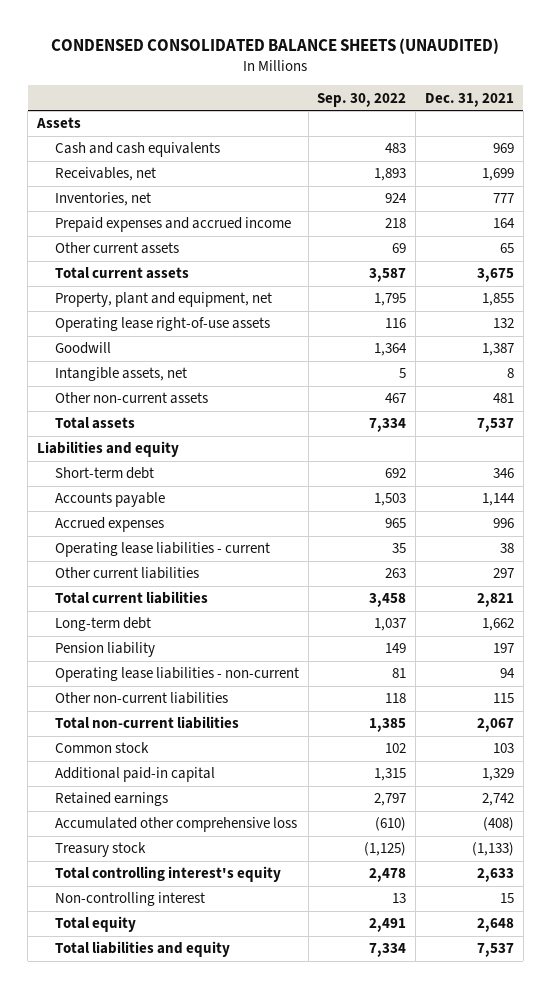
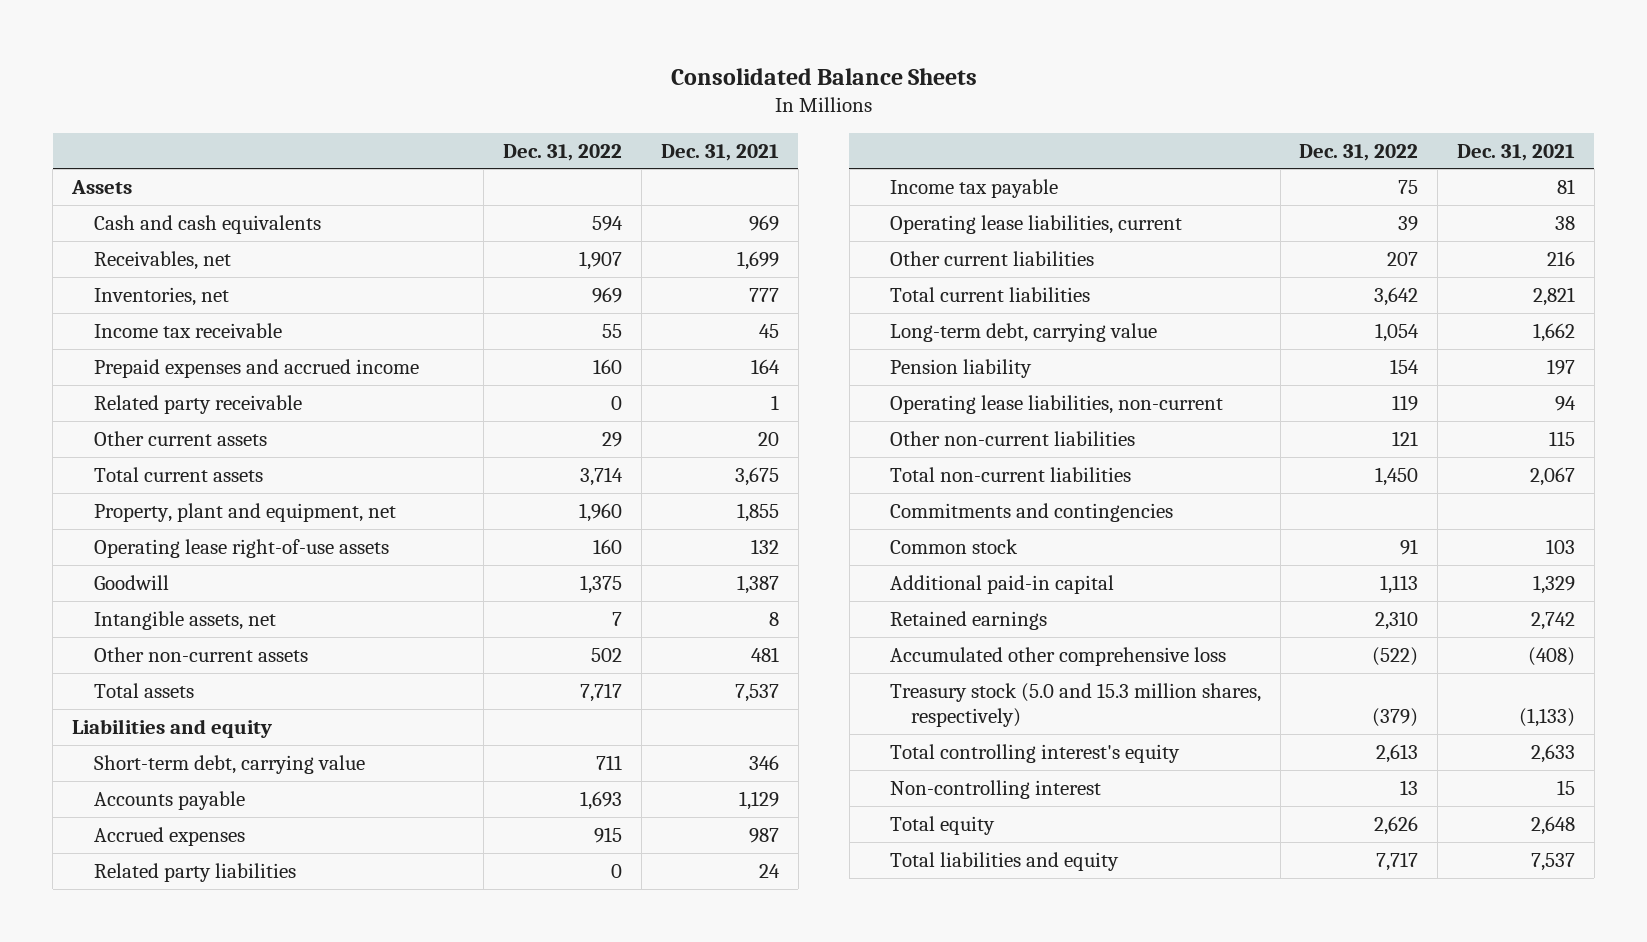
[51,37,500,54] CONDENSED CONSOLIDATED BALANCE SHEETS (UNAUDITED) -> [670,67,977,85] Consolidated Balance Sheets
[317,92,407,107] Sep. 30, 2022 -> none
none -> [503,143,623,161] Dec. 31, 2022
none -> [93,322,282,338] Income tax receivable
none -> [93,394,302,414] Related party receivable
[499,243,514,254] 65 -> [757,431,779,446] 20
[54,467,154,480] Short-term debt -> [93,754,365,774] Short-term debt, carrying value
[481,493,515,507] 1,144 -> [738,790,779,810] 1,129
[492,518,514,529] 996 -> [748,827,779,843] 987
none -> [93,862,296,882] Related party liabilities
none -> [889,178,1058,198] Income tax payable
[54,542,270,558] Operating lease liabilities - current -> [889,214,1182,234] Operating lease liabilities, current
[492,568,514,579] 297 -> [1547,250,1576,266] 216
[54,617,151,632] Long-term debt -> [889,322,1157,342] Long-term debt, carrying value
[54,667,299,683] Operating lease liabilities - non-current -> [889,394,1223,414] Operating lease liabilities, non-current
none -> [889,502,1173,522] Commitments and contingencies
[54,842,146,858] Treasury stock -> [889,682,1261,727] Treasury stock (5.0 and 15.3 million shares, respectively)

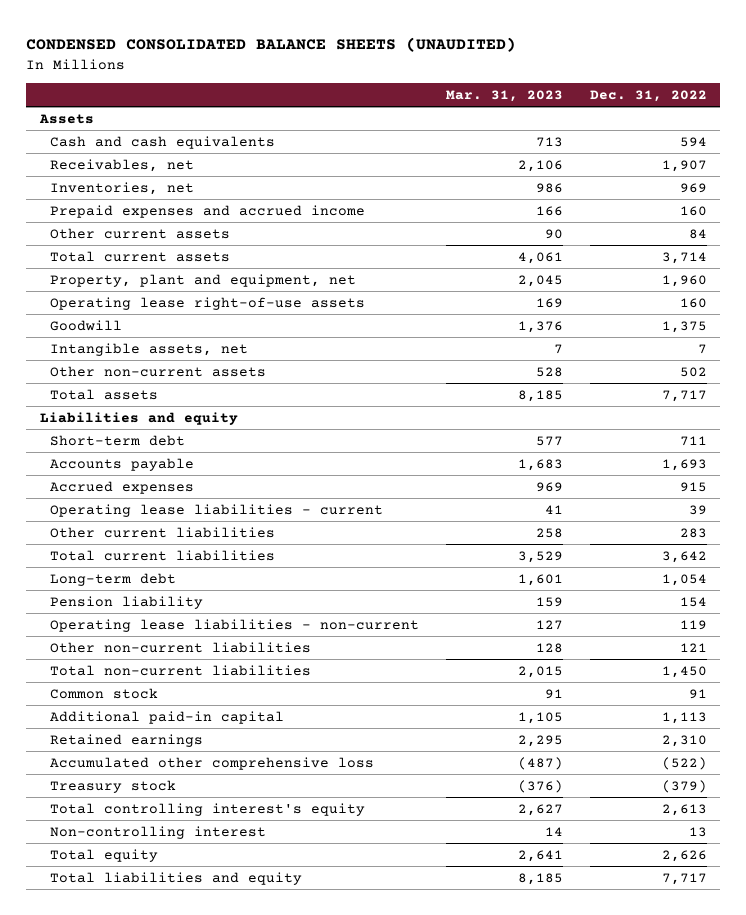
[670,67,977,85] Consolidated Balance Sheets -> [26,37,517,53] CONDENSED CONSOLIDATED BALANCE SHEETS (UNAUDITED)
[660,143,779,161] Dec. 31, 2021 -> none
none -> [445,89,563,102] Mar. 31, 2023
[93,322,282,338] Income tax receivable -> none
[93,394,302,414] Related party receivable -> none
[602,431,623,447] 29 -> [688,228,707,239] 84
[93,754,365,774] Short-term debt, carrying value -> [50,434,186,446] Short-term debt
[93,862,296,882] Related party liabilities -> none
[889,178,1058,198] Income tax payable -> none
[889,214,1182,234] Operating lease liabilities, current -> [50,503,384,517] Operating lease liabilities - current
[1387,251,1419,266] 207 -> [679,527,707,538] 283
[889,322,1157,342] Long-term debt, carrying value -> [50,572,177,586] Long-term debt
[889,394,1223,414] Operating lease liabilities, non-current -> [50,618,420,632] Operating lease liabilities - non-current
[889,502,1173,522] Commitments and contingencies -> none
[889,682,1261,727] Treasury stock (5.0 and 15.3 million shares, respectively) -> [50,779,177,793] Treasury stock

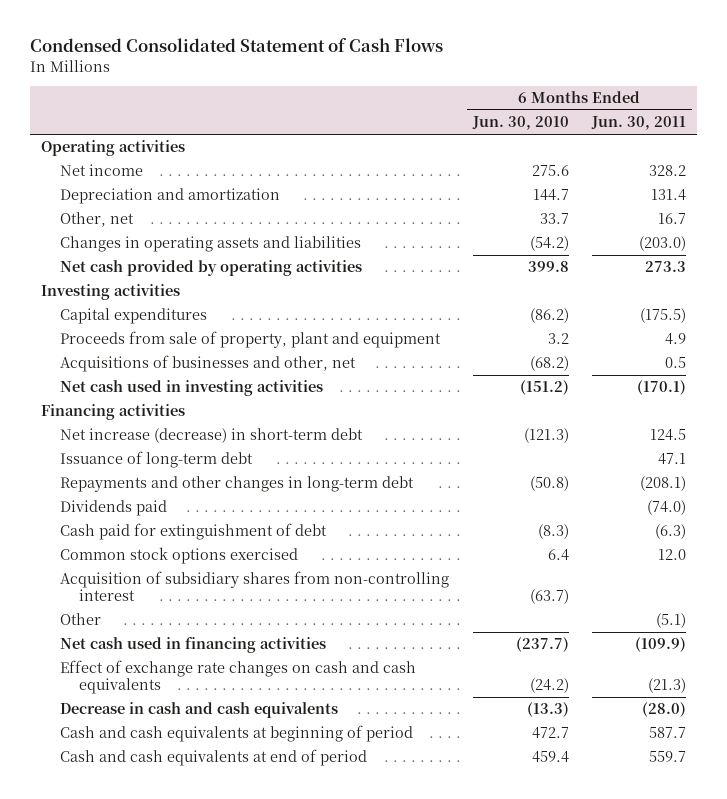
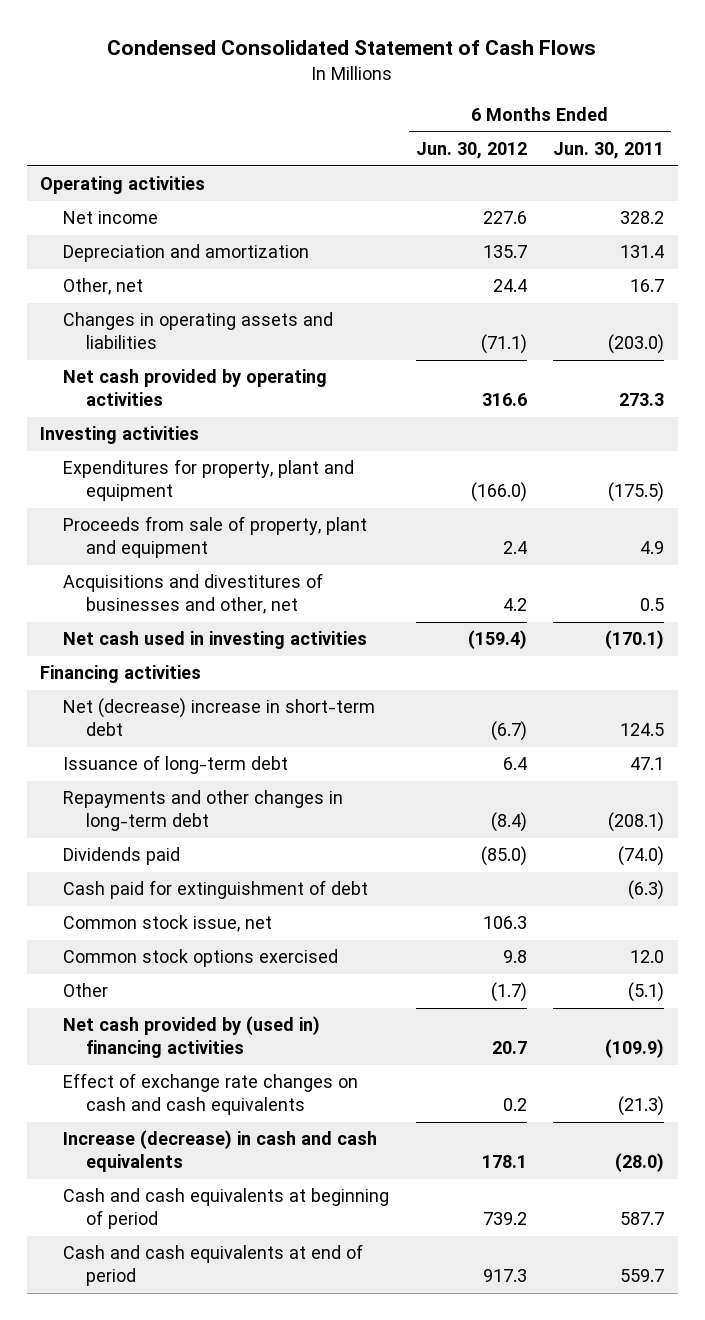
[471,116,569,131] Jun. 30, 2010 -> none
none -> [415,142,527,160] Jun. 30, 2012
[60,308,208,325] Capital expenditures -> [63,459,355,502] Expenditures for property, plant and equipment
[60,355,357,373] Acquisitions of businesses and other, net -> [63,573,324,615] Acquisitions and divestitures of businesses and other, net
[60,428,364,444] Net increase (decrease) in short-term debt -> [63,698,376,737] Net (decrease) increase in short-term debt
none -> [63,915,273,933] Common stock issue, net
[60,571,450,602] Acquisition of subsidiary shares from non-controlling interest -> none
[60,637,327,654] Net cash used in financing activities -> [63,1016,321,1059] Net cash provided by (used in) financing activities
[60,702,339,719] Decrease in cash and cash equivalents -> [63,1130,378,1173] Increase (decrease) in cash and cash equivalents

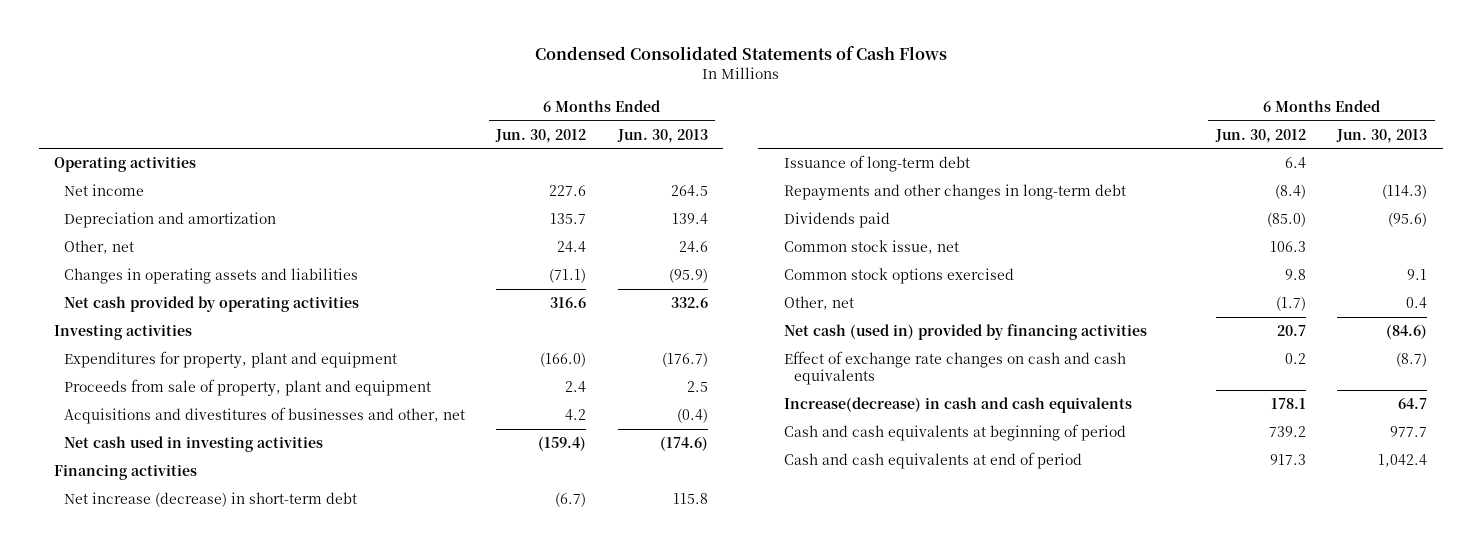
[107,40,597,56] Condensed Consolidated Statement of Cash Flows -> [534,46,947,61] Condensed Consolidated Statements of Cash Flows
[553,142,665,160] Jun. 30, 2011 -> none
none -> [616,128,708,143] Jun. 30, 2013
[63,698,376,737] Net (decrease) increase in short-term debt -> [64,491,358,507] Net increase (decrease) in short-term debt
[63,880,369,900] Cash paid for extinguishment of debt -> none
[63,983,109,998] Other -> [783,295,854,310] Other, net
[63,1016,321,1059] Net cash provided by (used in) financing activities -> [783,323,1147,340] Net cash (used in) provided by financing activities
[63,1130,378,1173] Increase (decrease) in cash and cash equivalents -> [783,396,1132,413] Increase(decrease) in cash and cash equivalents

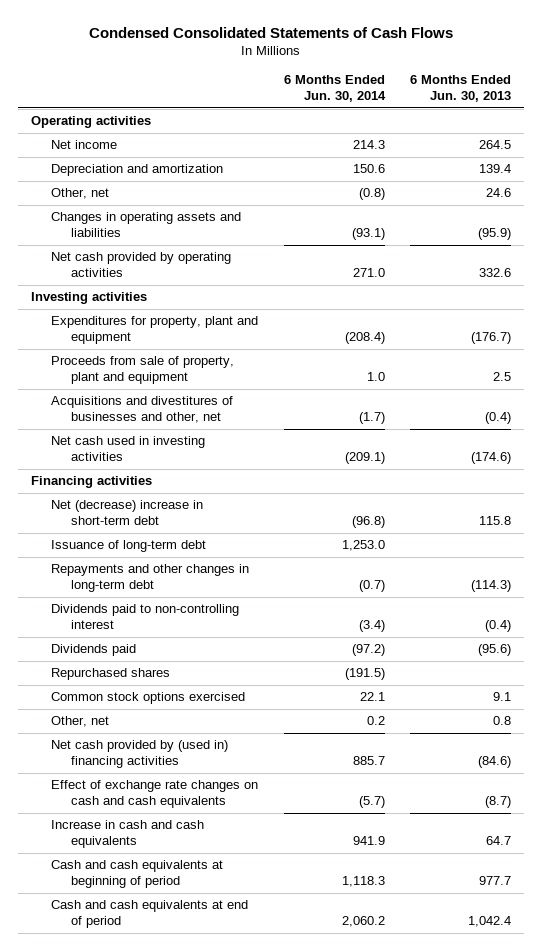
[495,128,587,143] Jun. 30, 2012 -> none
none -> [283,75,386,103] 6 Months Ended Jun. 30, 2014
[64,491,358,507] Net increase (decrease) in short-term debt -> [50,500,203,526] Net (decrease) increase in short-term debt
none -> [50,604,239,630] Dividends paid to non-controlling interest
[783,239,959,254] Common stock issue, net -> none
none -> [50,668,170,681] Repurchased shares
[1406,296,1428,308] 0.4 -> [493,716,512,726] 0.8
[783,323,1147,340] Net cash (used in) provided by financing activities -> [50,740,228,769] Net cash provided by (used in) financing activities
[783,396,1132,413] Increase(decrease) in cash and cash equivalents -> [50,820,204,849] Increase in cash and cash equivalents

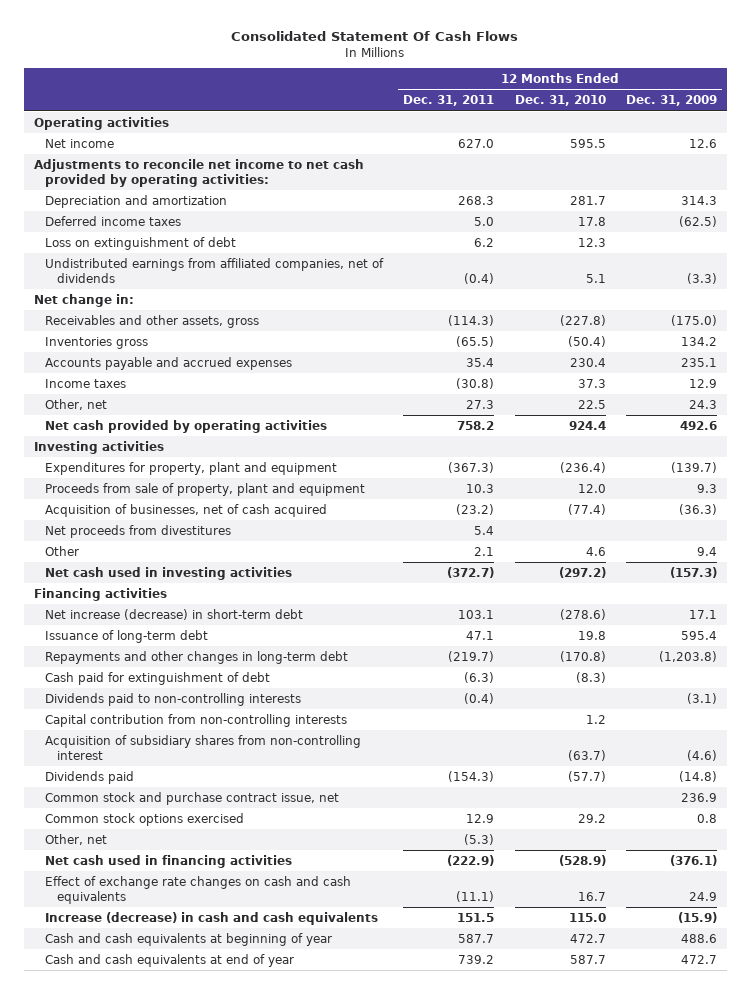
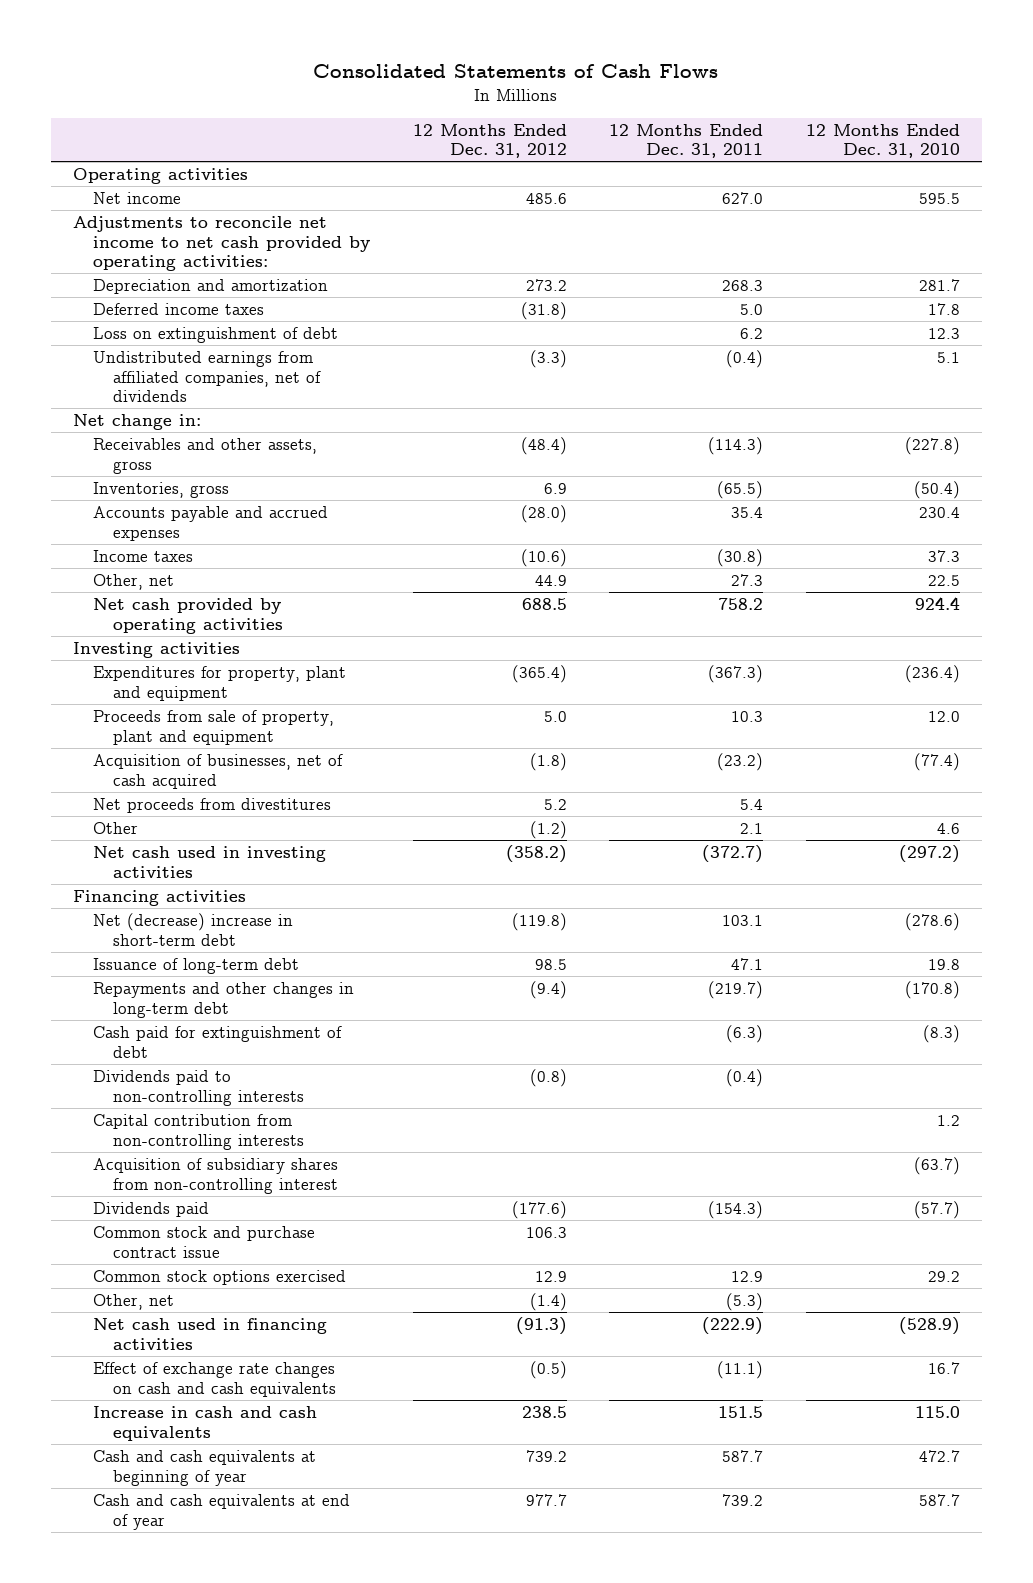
[231,31,519,42] Consolidated Statement Of Cash Flows -> [313,63,719,78] Consolidated Statements of Cash Flows
[626,95,718,107] Dec. 31, 2009 -> none
none -> [412,123,567,159] 12 Months Ended Dec. 31, 2012
[45,336,149,349] Inventories gross -> [92,481,229,498] Inventories, gross
[45,608,304,620] Net increase (decrease) in short-term debt -> [92,912,293,946] Net (decrease) increase in short-term debt
[45,791,340,805] Common stock and purchase contract issue, net -> [92,1225,315,1258] Common stock and purchase contract issue
[45,911,379,925] Increase (decrease) in cash and cash equivalents -> [92,1405,317,1441] Increase in cash and cash equivalents

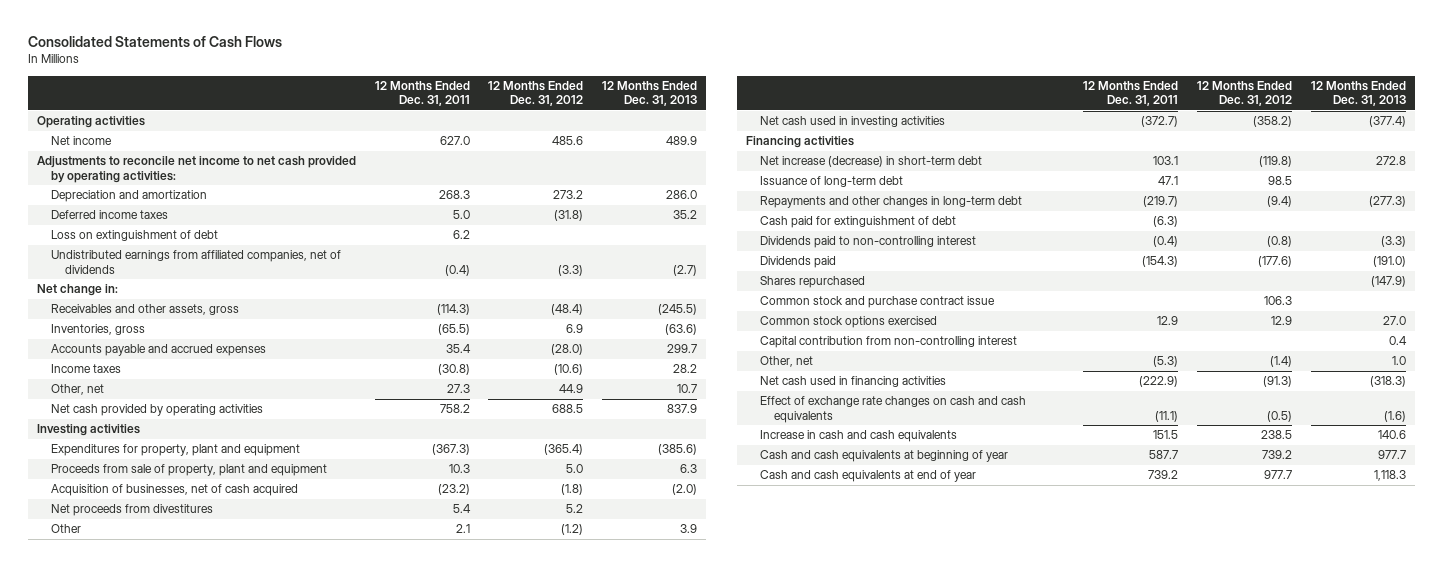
[806,123,961,159] 12 Months Ended Dec. 31, 2010 -> none
none -> [601,80,697,107] 12 Months Ended Dec. 31, 2013
[92,912,293,946] Net (decrease) increase in short-term debt -> [759,156,982,168] Net increase (decrease) in short-term debt
[92,1113,304,1150] Capital contribution from non-controlling interests -> none
[92,1157,338,1194] Acquisition of subsidiary shares from non-controlling interest -> none
[92,1069,304,1106] Dividends paid to non-controlling interests -> [759,236,976,249] Dividends paid to non-controlling interest
none -> [759,276,865,289] Shares repurchased
none -> [759,336,1017,349] Capital contribution from non-controlling interest

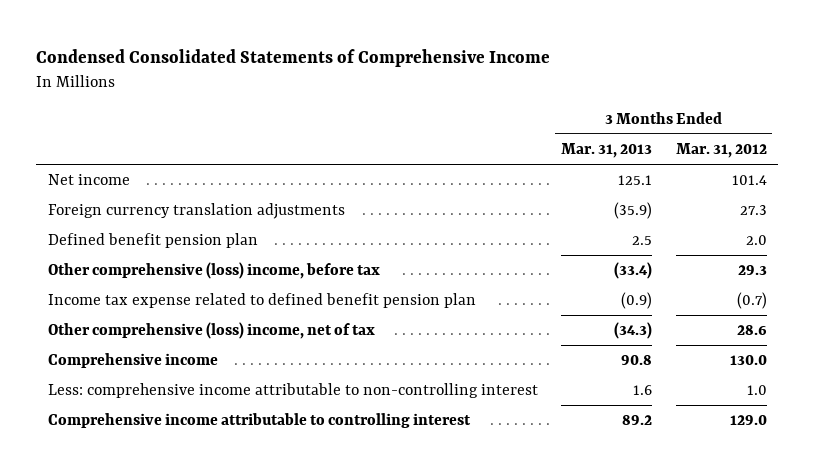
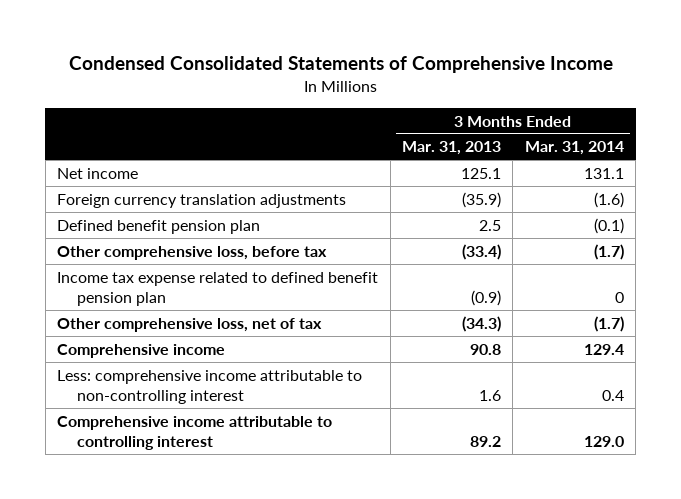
[675,143,767,159] Mar. 31, 2012 -> none
none -> [524,141,624,156] Mar. 31, 2014
[48,262,381,280] Other comprehensive (loss) income, before tax -> [57,245,328,260] Other comprehensive loss, before tax
[48,322,376,340] Other comprehensive (loss) income, net of tax -> [57,317,323,332] Other comprehensive loss, net of tax

